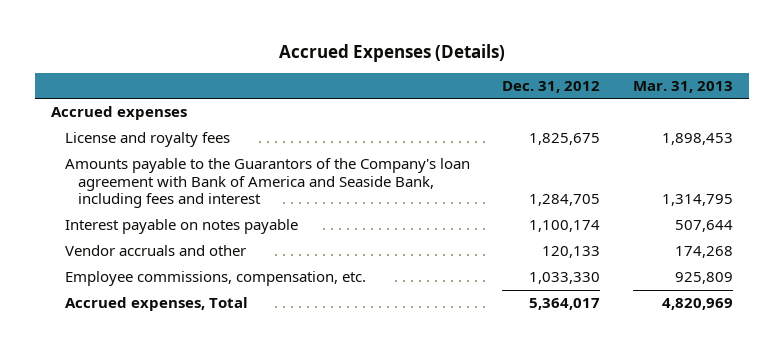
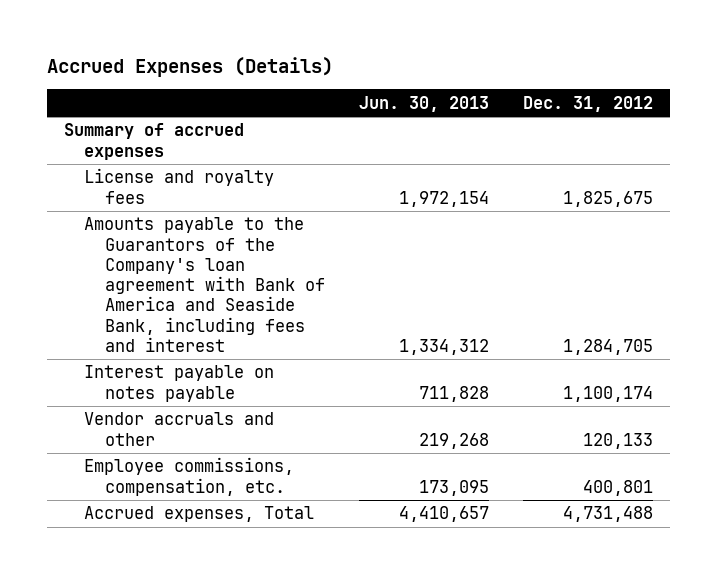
[632,80,733,93] Mar. 31, 2013 -> none
none -> [359,95,490,112] Jun. 30, 2013
[51,106,188,121] Accrued expenses -> [63,123,244,160] Summary of accrued expenses
[529,272,601,285] 1,033,330 -> [583,479,654,496] 400,801
[529,298,601,311] 5,364,017 -> [563,506,654,523] 4,731,488

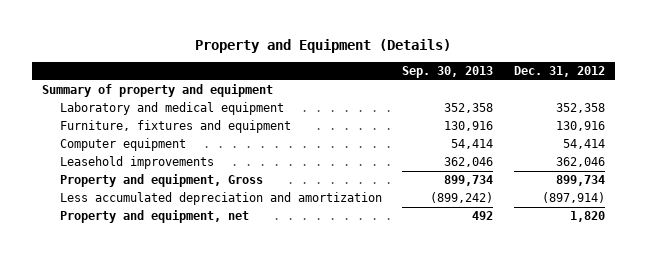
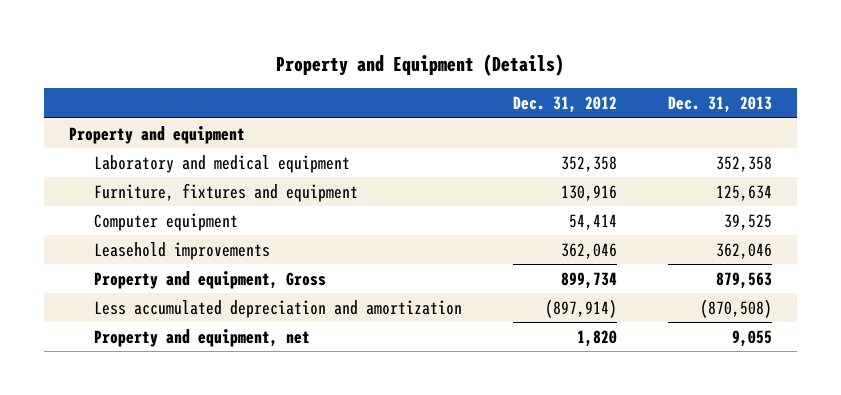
[402,66,494,79] Sep. 30, 2013 -> none
none -> [667,96,772,114] Dec. 31, 2013
[42,84,274,98] Summary of property and equipment -> [68,125,245,144] Property and equipment

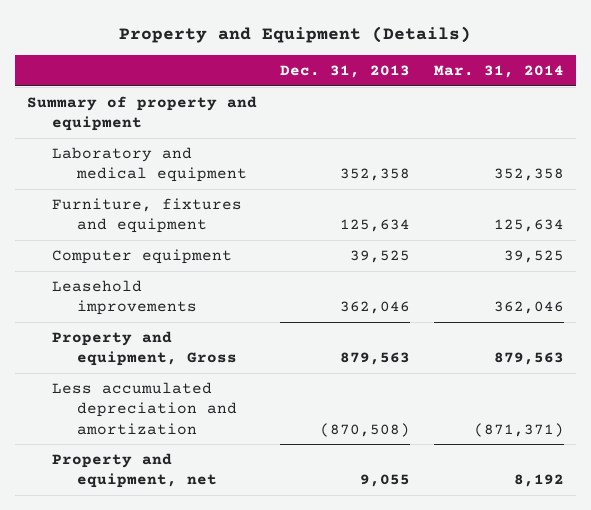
[513,96,618,114] Dec. 31, 2012 -> none
none -> [434,65,565,79] Mar. 31, 2014
[68,125,245,144] Property and equipment -> [26,95,257,132] Summary of property and equipment

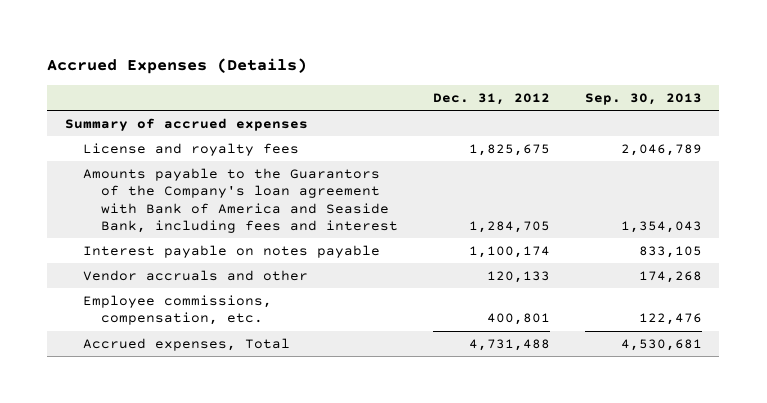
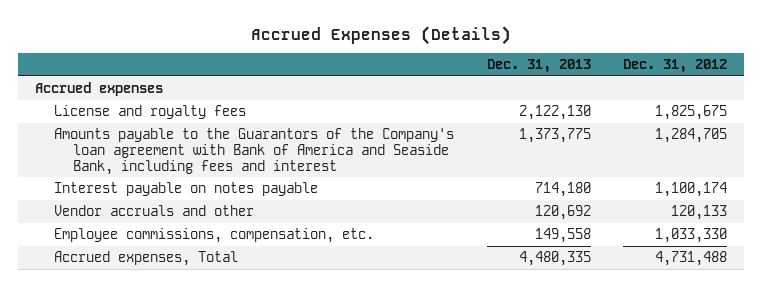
[584,92,702,105] Sep. 30, 2013 -> none
none -> [486,59,591,74] Dec. 31, 2013
[64,117,308,131] Summary of accrued expenses -> [34,82,163,97] Accrued expenses
[487,313,551,326] 400,801 -> [655,228,728,244] 1,033,330

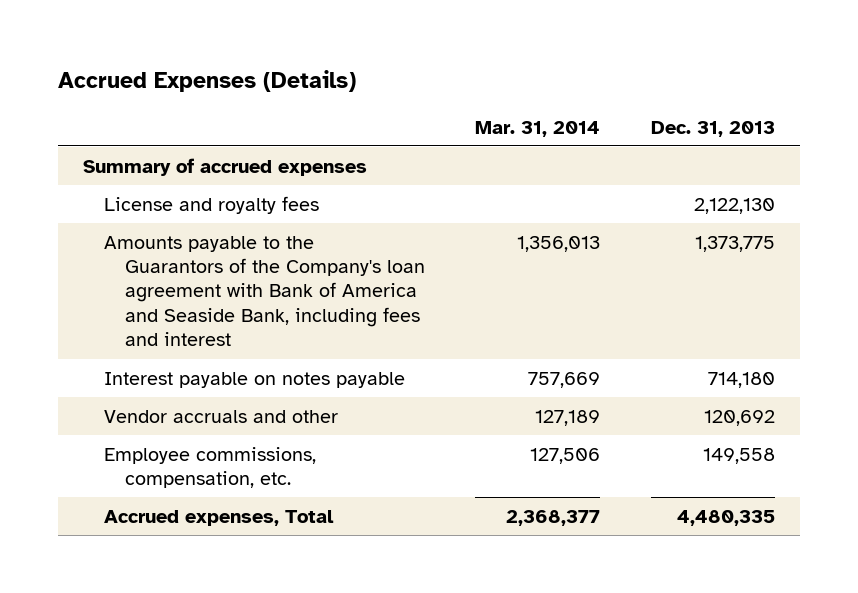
[623,59,728,74] Dec. 31, 2012 -> none
none -> [475,120,601,137] Mar. 31, 2014
[34,82,163,97] Accrued expenses -> [83,157,368,176] Summary of accrued expenses

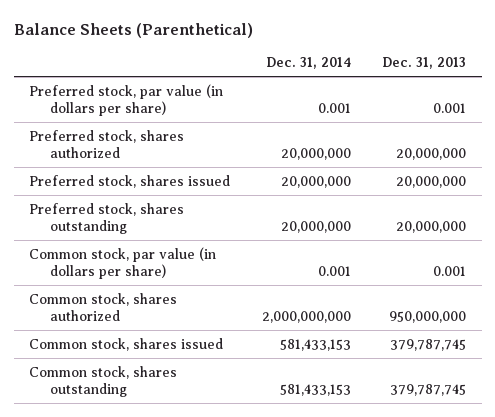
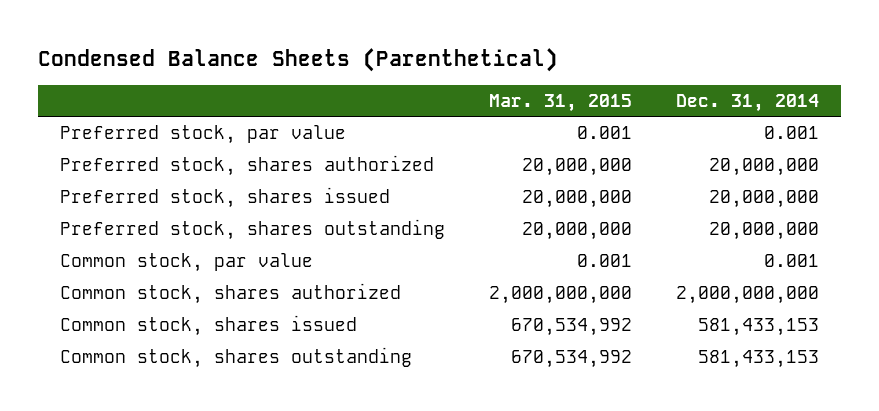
[13,22,253,38] Balance Sheets (Parenthetical) -> [38,48,559,73] Condensed Balance Sheets (Parenthetical)
[382,57,467,70] Dec. 31, 2013 -> none
none -> [489,93,633,112] Mar. 31, 2015
[29,83,224,116] Preferred stock, par value (in dollars per share) -> [60,125,347,145] Preferred stock, par value
[29,246,217,279] Common stock, par value (in dollars per share) -> [60,253,314,273] Common stock, par value

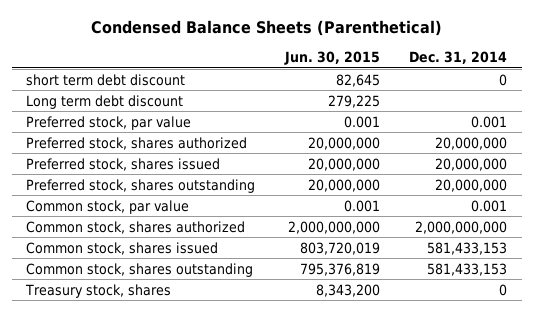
[489,93,633,112] Mar. 31, 2015 -> none
none -> [283,51,380,66] Jun. 30, 2015
none -> [26,73,186,86] short term debt discount
none -> [26,94,184,109] Long term debt discount
none -> [25,283,172,298] Treasury stock, shares

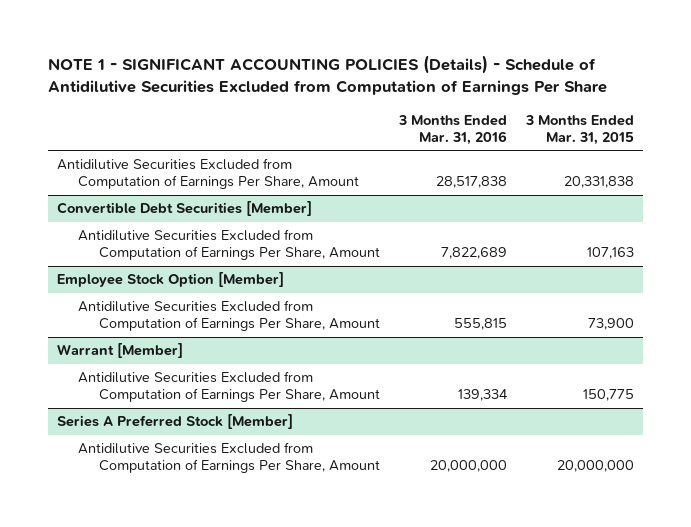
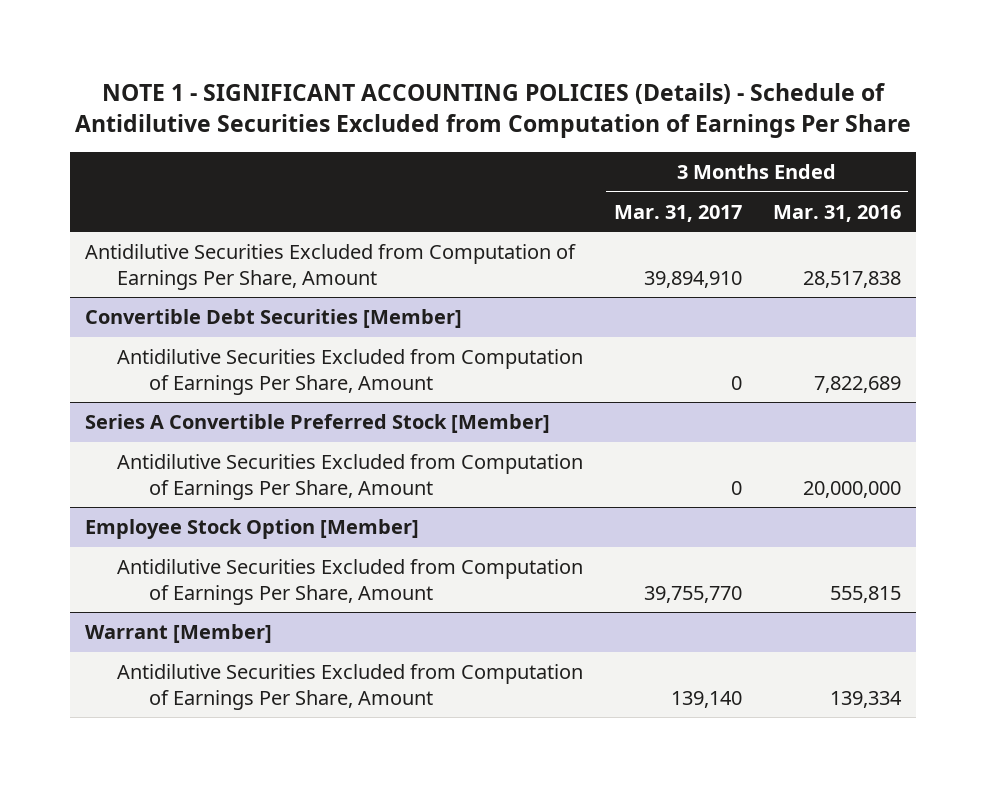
[524,114,634,145] 3 Months Ended Mar. 31, 2015 -> none
none -> [613,204,742,222] Mar. 31, 2017
none -> [85,413,551,433] Series A Convertible Preferred Stock [Member]
none -> [117,453,584,500] Antidilutive Securities Excluded from Computation of Earnings Per Share, Amount
[57,414,294,430] Series A Preferred Stock [Member] -> none
[78,442,381,474] Antidilutive Securities Excluded from Computation of Earnings Per Share, Amount -> none

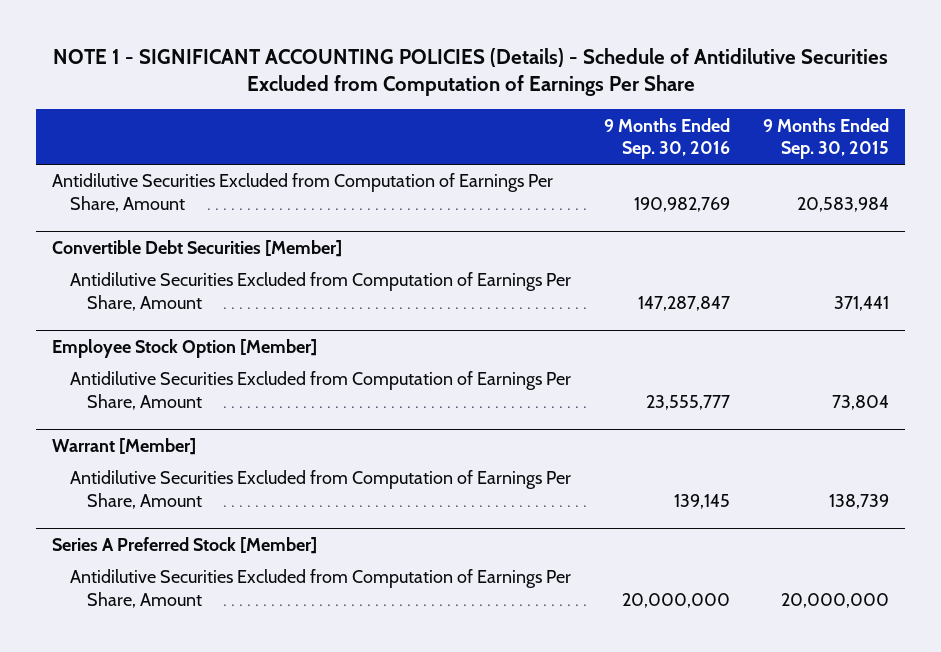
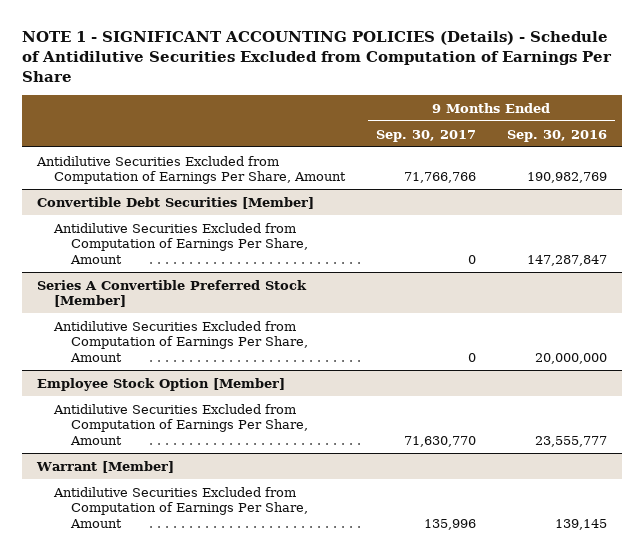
[762,117,889,160] 9 Months Ended Sep. 30, 2015 -> none
none -> [376,129,477,142] Sep. 30, 2017
none -> [37,279,308,308] Series A Convertible Preferred Stock [Member]
none -> [53,320,309,362] Antidilutive Securities Excluded from Computation of Earnings Per Share, Amount
[52,536,318,554] Series A Preferred Stock [Member] -> none
[69,569,571,609] Antidilutive Securities Excluded from Computation of Earnings Per Share, Amount -> none

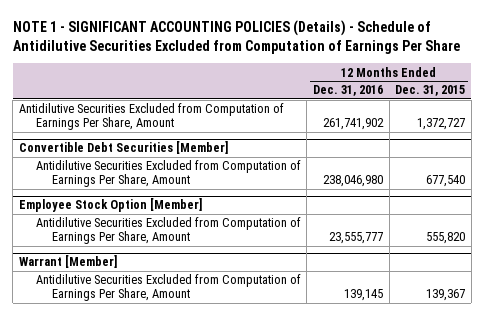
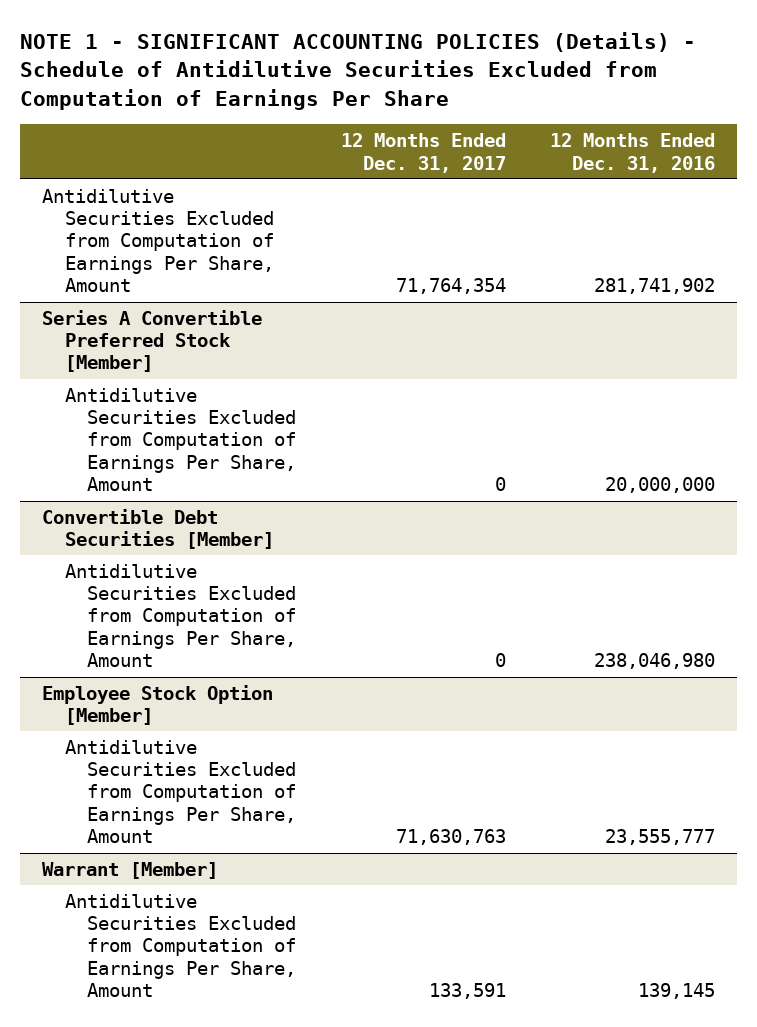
[395,85,466,97] Dec. 31, 2015 -> none
none -> [340,133,506,173] 12 Months Ended Dec. 31, 2017
[322,118,384,131] 261,741,902 -> [594,278,716,295] 281,741,902
none -> [42,309,263,373] Series A Convertible Preferred Stock [Member]
none -> [64,387,297,492] Antidilutive Securities Excluded from Computation of Earnings Per Share, Amount

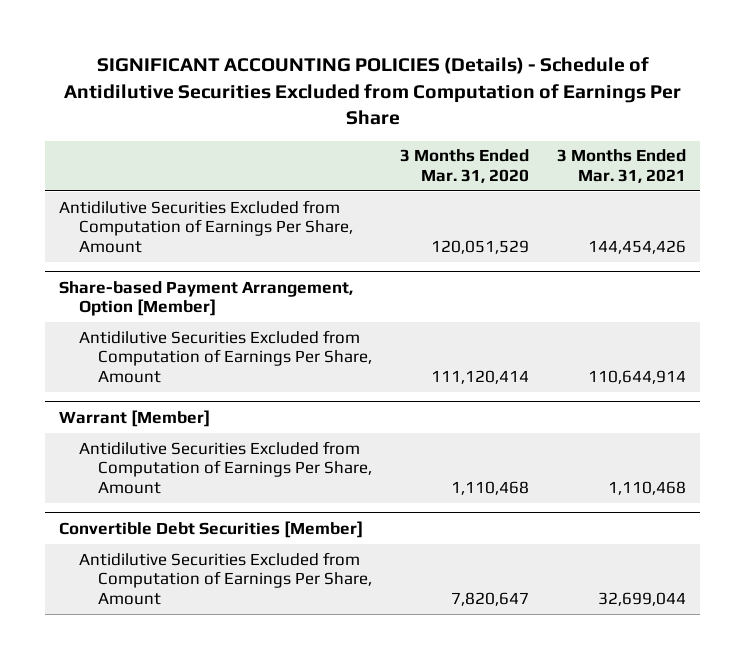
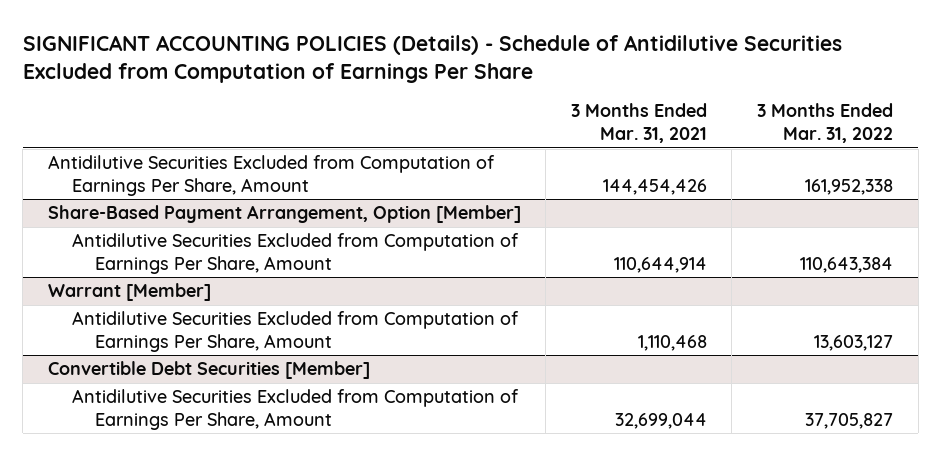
[400,149,530,183] 3 Months Ended Mar. 31, 2020 -> none
none -> [756,103,893,144] 3 Months Ended Mar. 31, 2022
[59,280,354,317] Share-based Payment Arrangement, Option [Member] -> [47,205,521,224] Share-Based Payment Arrangement, Option [Member]

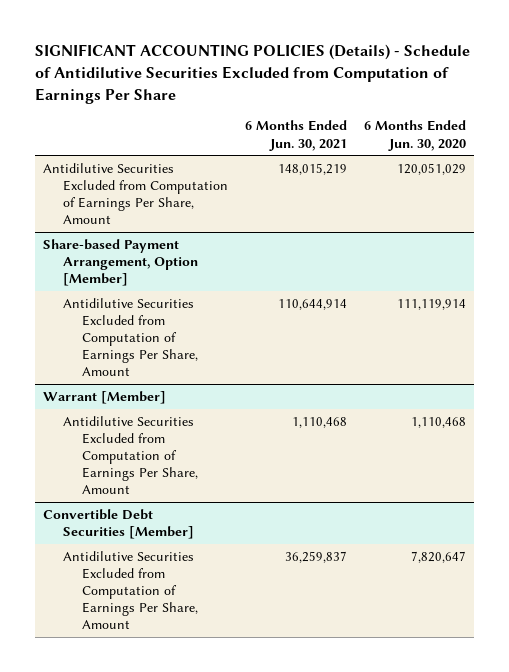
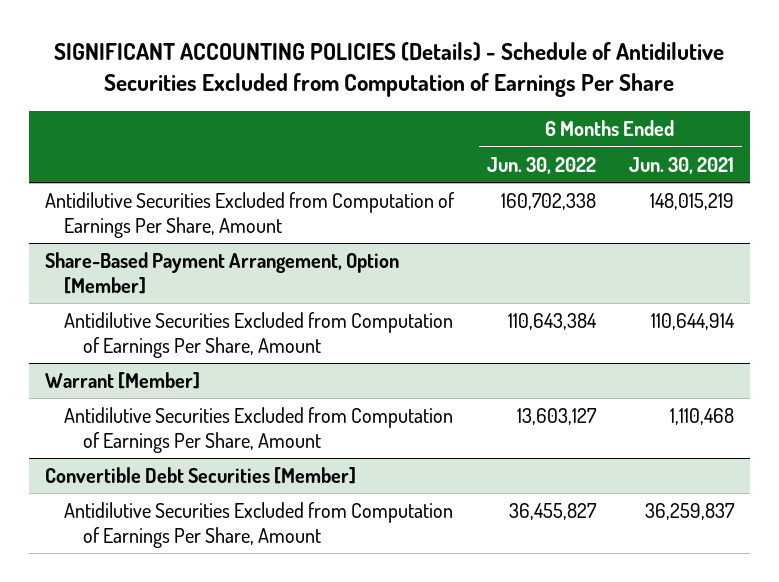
[363,120,466,151] 6 Months Ended Jun. 30, 2020 -> none
none -> [486,156,596,174] Jun. 30, 2022
[43,238,198,287] Share-based Payment Arrangement, Option [Member] -> [45,252,400,294] Share-Based Payment Arrangement, Option [Member]

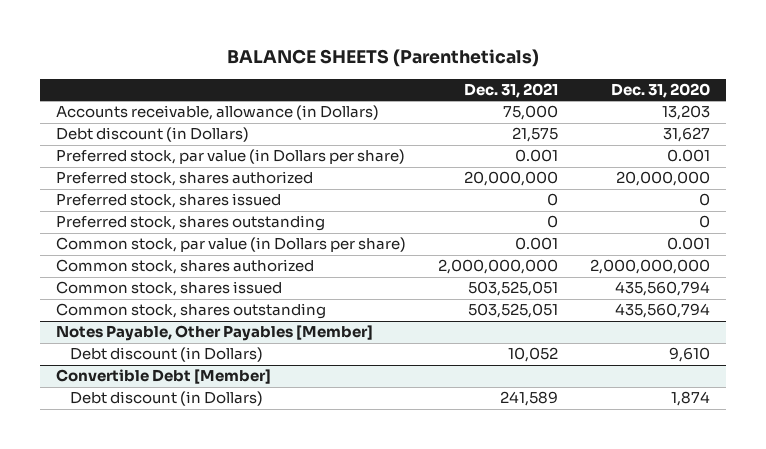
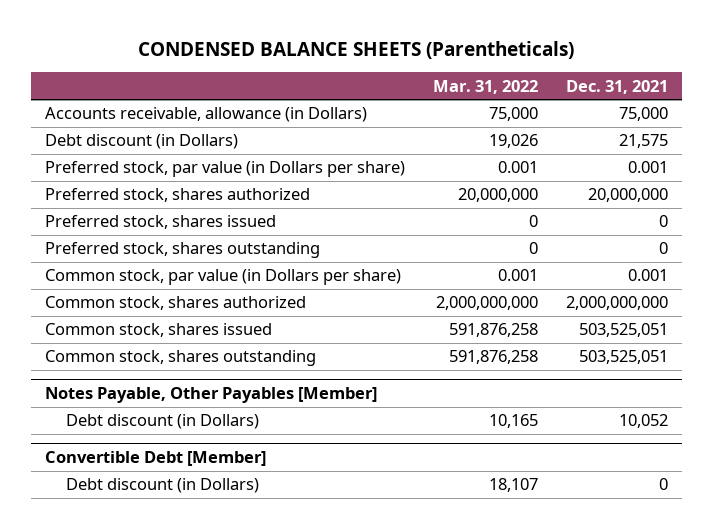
[227,49,540,68] BALANCE SHEETS (Parentheticals) -> [138,41,575,60] CONDENSED BALANCE SHEETS (Parentheticals)
[611,82,711,98] Dec. 31, 2020 -> none
none -> [432,79,538,94] Mar. 31, 2022
[500,391,559,407] 241,589 -> [658,478,668,491] 0

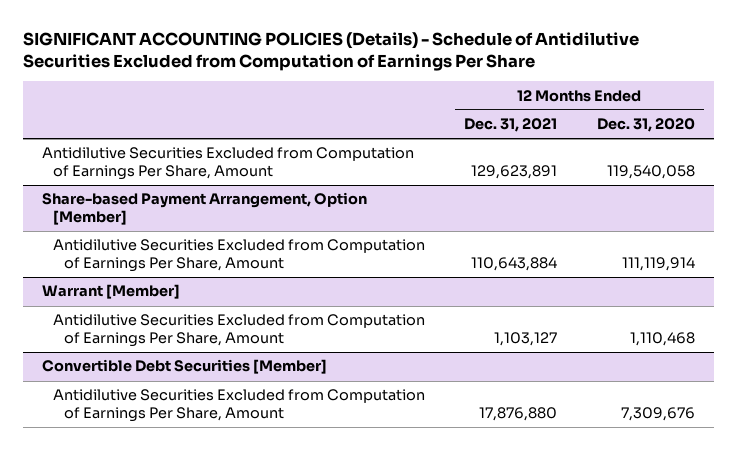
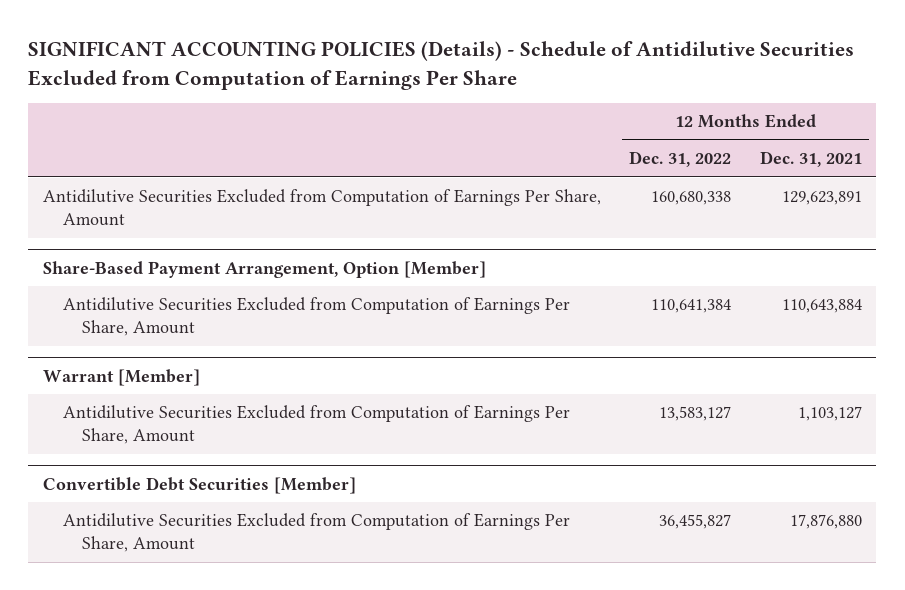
[596,118,695,133] Dec. 31, 2020 -> none
none -> [629,150,732,167] Dec. 31, 2022
[42,192,368,225] Share-based Payment Arrangement, Option [Member] -> [42,260,486,278] Share-Based Payment Arrangement, Option [Member]

